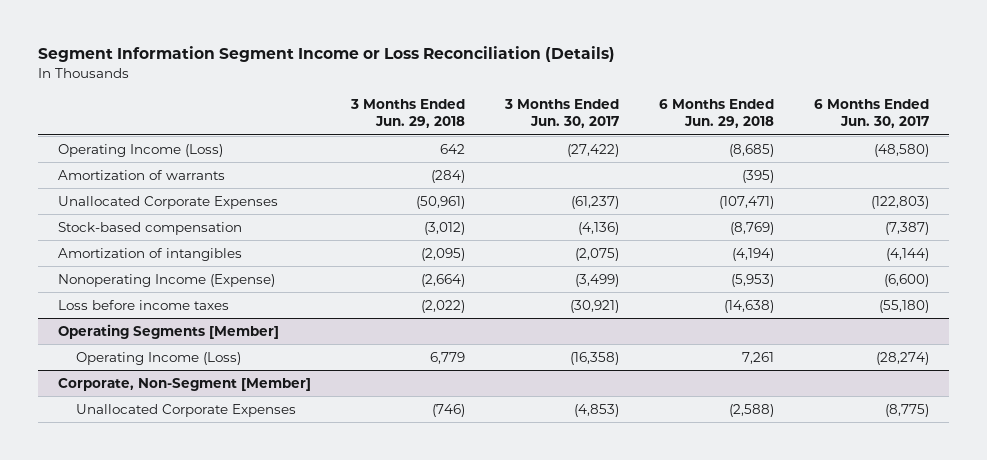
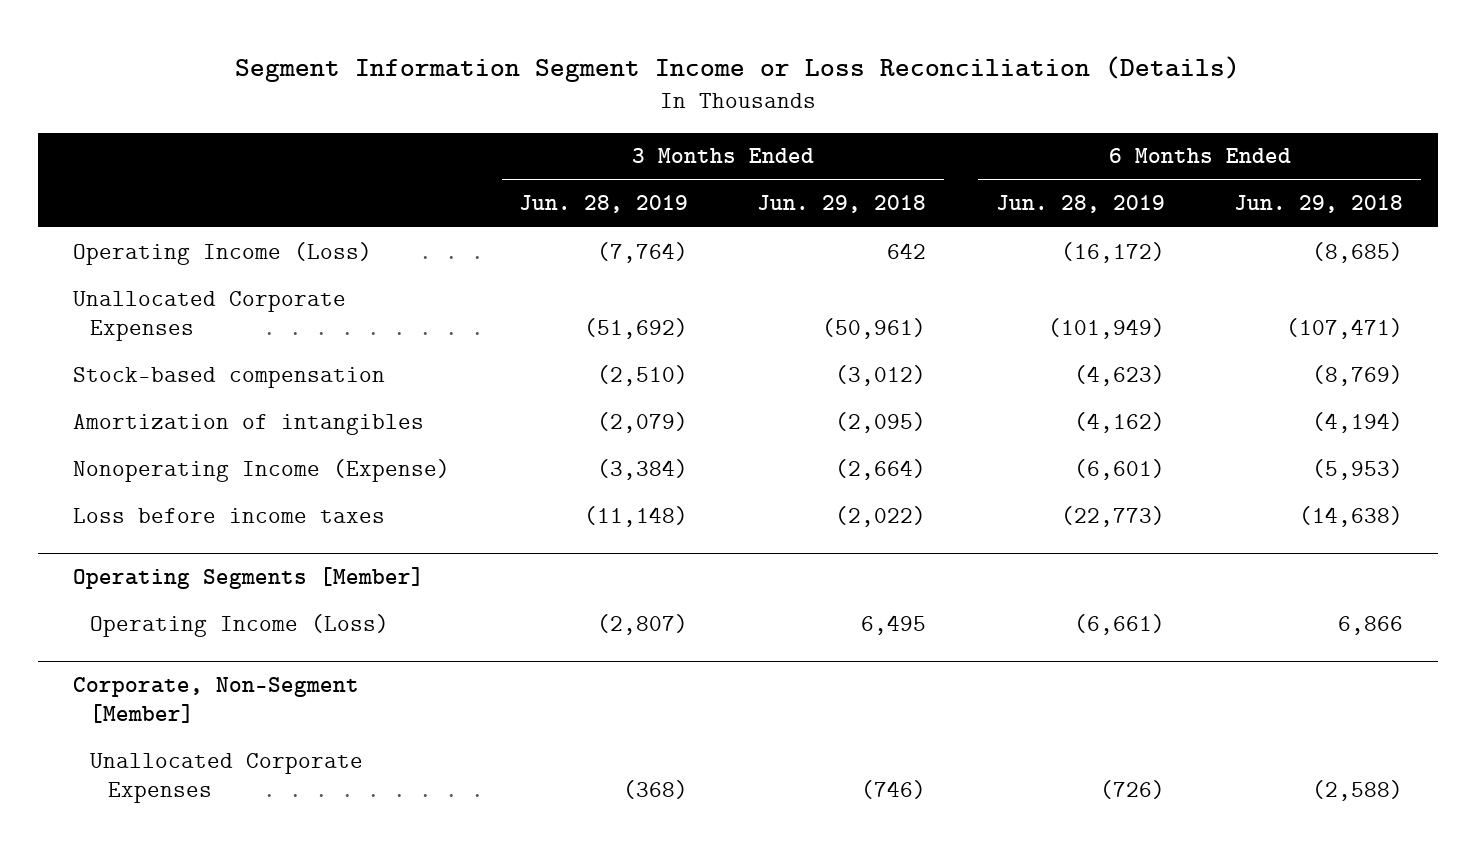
[503,99,619,129] 3 Months Ended Jun. 30, 2017 -> none
[813,99,929,129] 6 Months Ended Jun. 30, 2017 -> none
none -> [519,195,689,214] Jun. 28, 2019
none -> [995,195,1165,214] Jun. 28, 2019
[58,169,226,180] Amortization of warrants -> none
[430,351,466,364] 6,779 -> [861,614,927,635] 6,495
[741,351,774,364] 7,261 -> [1338,615,1404,635] 6,866

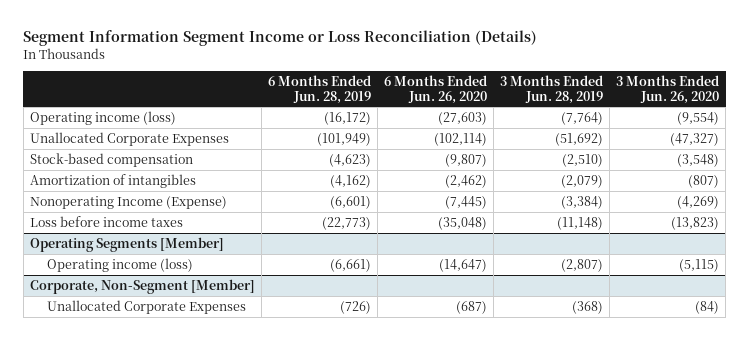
[757,195,927,214] Jun. 29, 2018 -> none
[1234,195,1404,214] Jun. 29, 2018 -> none
none -> [384,75,488,104] 6 Months Ended Jun. 26, 2020
none -> [616,75,720,104] 3 Months Ended Jun. 26, 2020
[72,241,372,265] Operating Income (Loss) -> [29,110,176,125] Operating income (loss)
[90,613,390,637] Operating Income (Loss) -> [46,257,193,272] Operating income (loss)

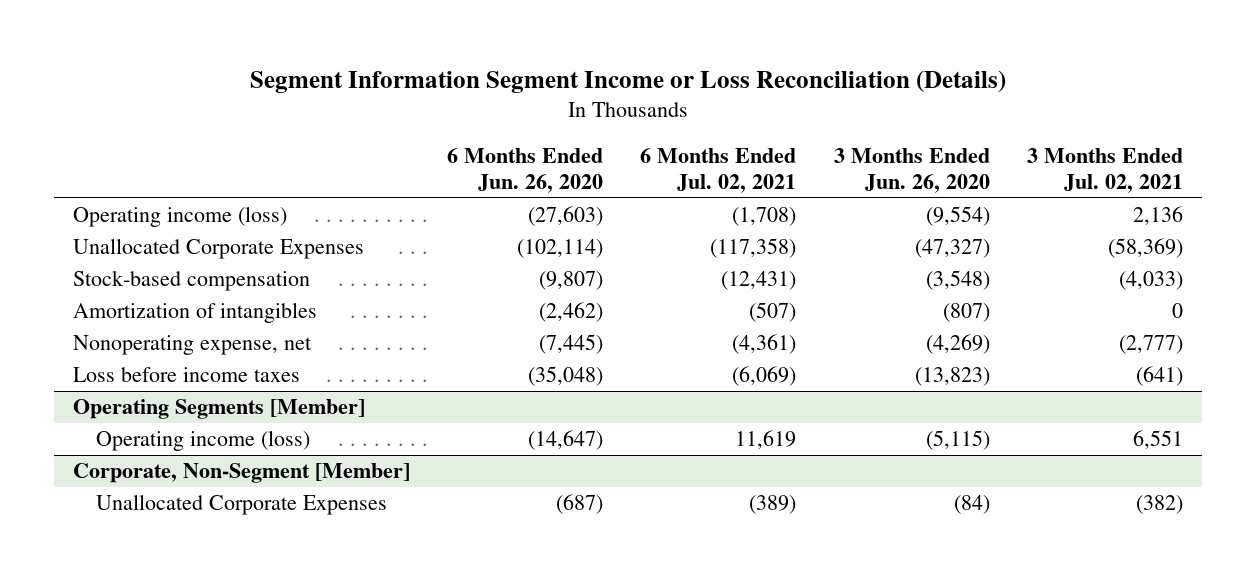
[267,75,371,104] 6 Months Ended Jun. 28, 2019 -> none
[500,75,604,104] 3 Months Ended Jun. 28, 2019 -> none
none -> [640,147,797,193] 6 Months Ended Jul. 02, 2021
none -> [1027,147,1184,193] 3 Months Ended Jul. 02, 2021
[29,195,227,209] Nonoperating Income (Expense) -> [72,335,312,356] Nonoperating expense, net

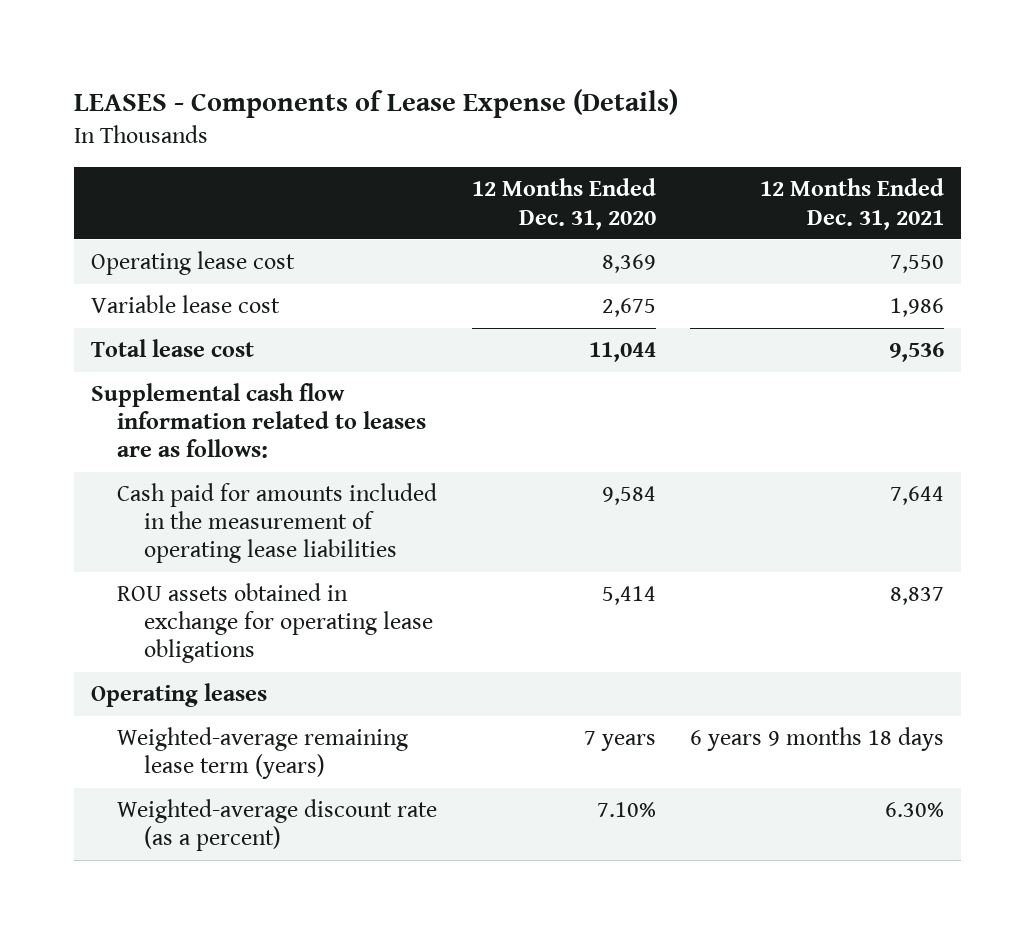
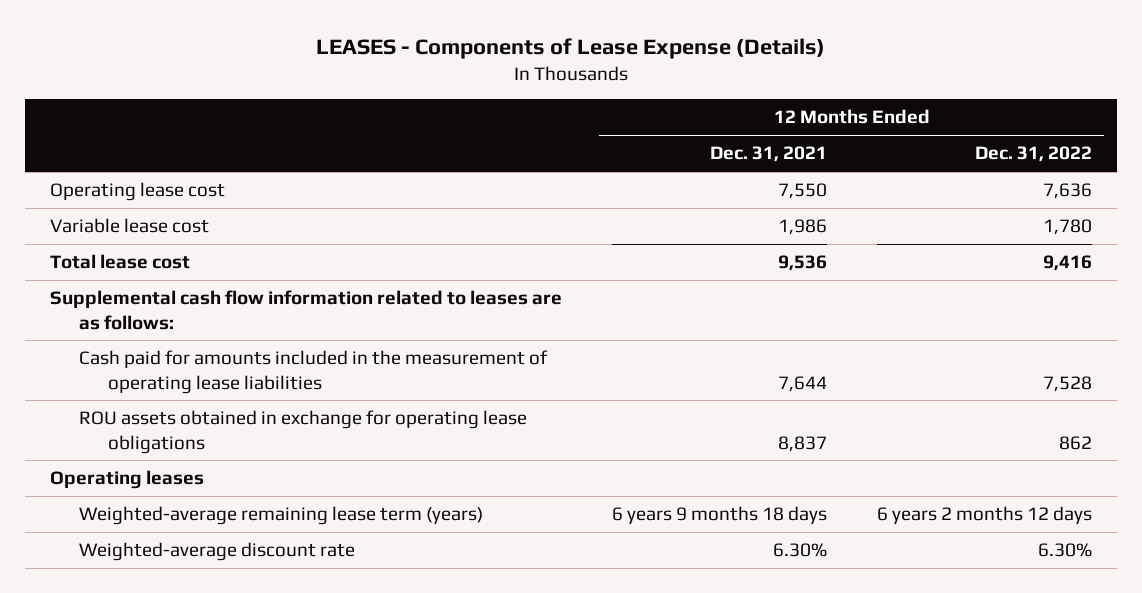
[471,178,656,230] 12 Months Ended Dec. 31, 2020 -> none
none -> [974,146,1092,163] Dec. 31, 2022
[117,799,438,852] Weighted-average discount rate (as a percent) -> [79,542,356,562] Weighted-average discount rate

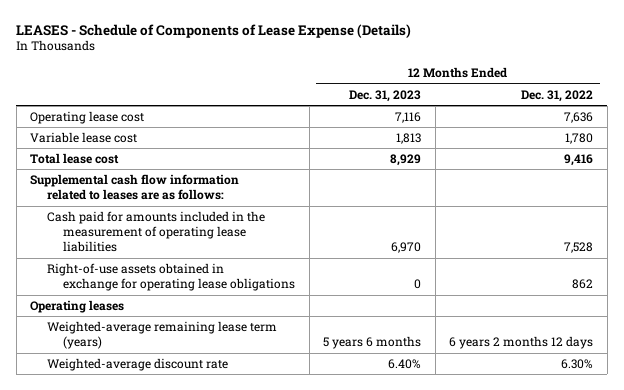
[315,38,825,60] LEASES - Components of Lease Expense (Details) -> [16,23,412,38] LEASES - Schedule of Components of Lease Expense (Details)
[709,146,827,163] Dec. 31, 2021 -> none
none -> [349,89,422,102] Dec. 31, 2023
[79,410,528,454] ROU assets obtained in exchange for operating lease obligations -> [46,262,296,292] Right-of-use assets obtained in exchange for operating lease obligations

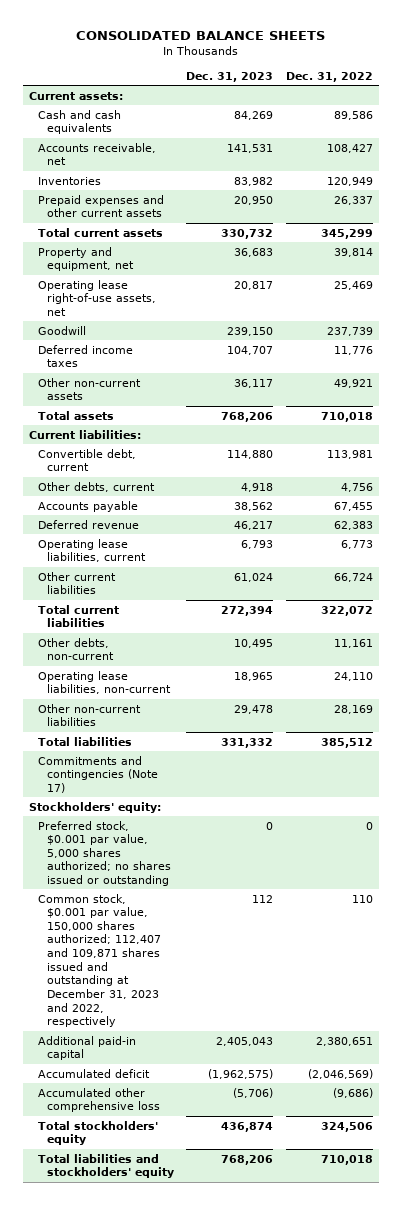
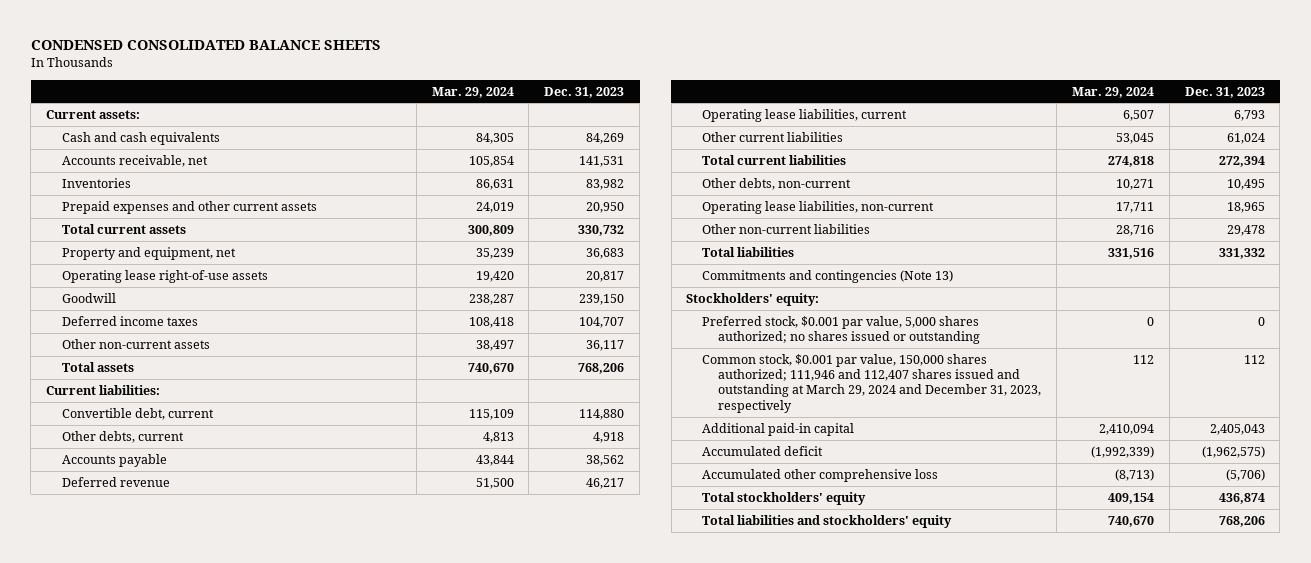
[75,31,325,41] CONSOLIDATED BALANCE SHEETS -> [30,40,381,51] CONDENSED CONSOLIDATED BALANCE SHEETS
[285,71,373,82] Dec. 31, 2022 -> none
none -> [431,86,514,98] Mar. 29, 2024
[38,279,157,316] Operating lease right-of-use assets, net -> [61,269,268,283] Operating lease right-of-use assets
[38,755,159,793] Commitments and contingencies (Note 17) -> [702,269,954,283] Commitments and contingencies (Note 13)
[38,893,162,1028] Common stock, $0.001 par value, 150,000 shares authorized; 112,407 and 109,871 shares issued and outstanding at December 31, 2023 and 2022, respectively -> [702,353,1042,413] Common stock, $0.001 par value, 150,000 shares authorized; 111,946 and 112,407 shares issued and outstanding at March 29, 2024 and December 31, 2023, respectively

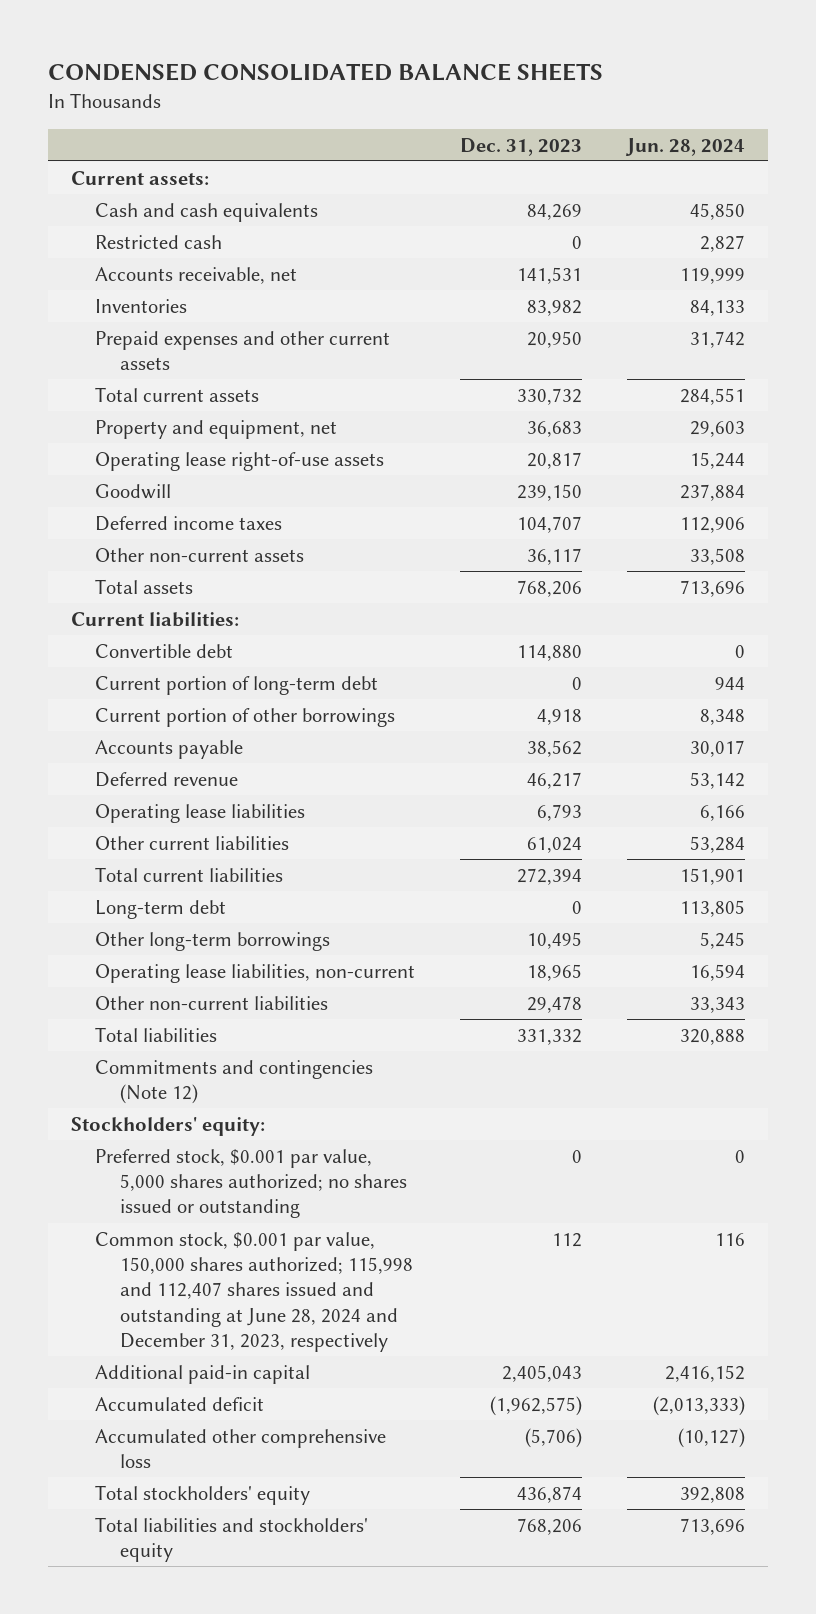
[431,86,514,98] Mar. 29, 2024 -> none
none -> [625,137,746,156] Jun. 28, 2024
none -> [95,234,223,249] Restricted cash
[61,407,214,420] Convertible debt, current -> [95,643,234,658] Convertible debt
none -> [95,675,379,695] Current portion of long-term debt
[61,430,184,443] Other debts, current -> [95,707,396,727] Current portion of other borrowings
[702,108,908,122] Operating lease liabilities, current -> [95,803,306,823] Operating lease liabilities
none -> [95,899,227,919] Long-term debt
[702,177,852,190] Other debts, non-current -> [95,931,331,951] Other long-term borrowings
[702,269,954,283] Commitments and contingencies (Note 13) -> [95,1059,374,1105] Commitments and contingencies (Note 12)
[702,353,1042,413] Common stock, $0.001 par value, 150,000 shares authorized; 111,946 and 112,407 shares issued and outstanding at March 29, 2024 and December 31, 2023, respectively -> [95,1231,413,1353] Common stock, $0.001 par value, 150,000 shares authorized; 115,998 and 112,407 shares issued and outstanding at June 28, 2024 and December 31, 2023, respectively

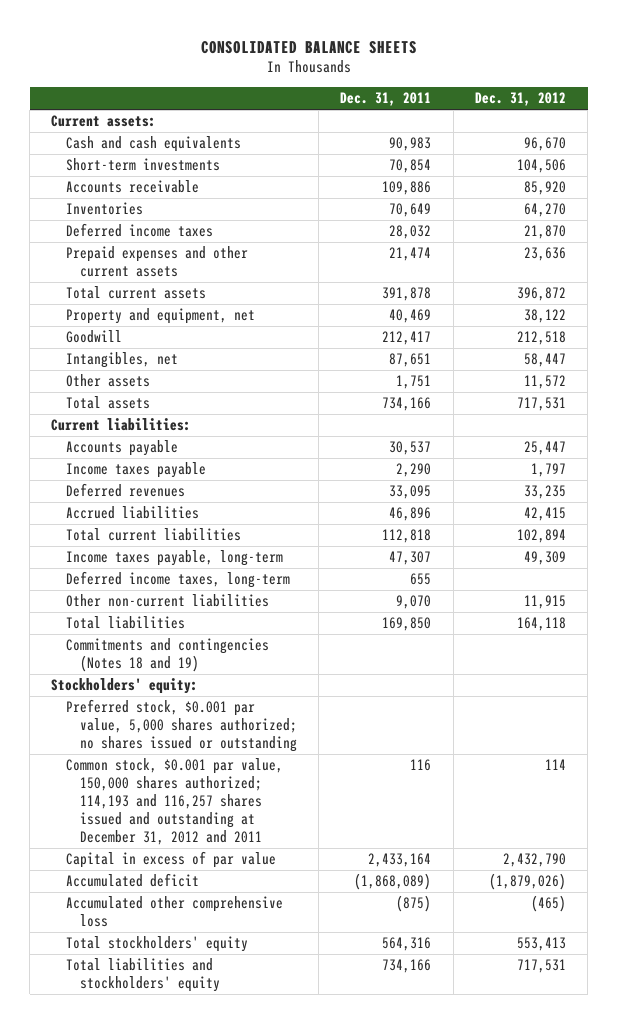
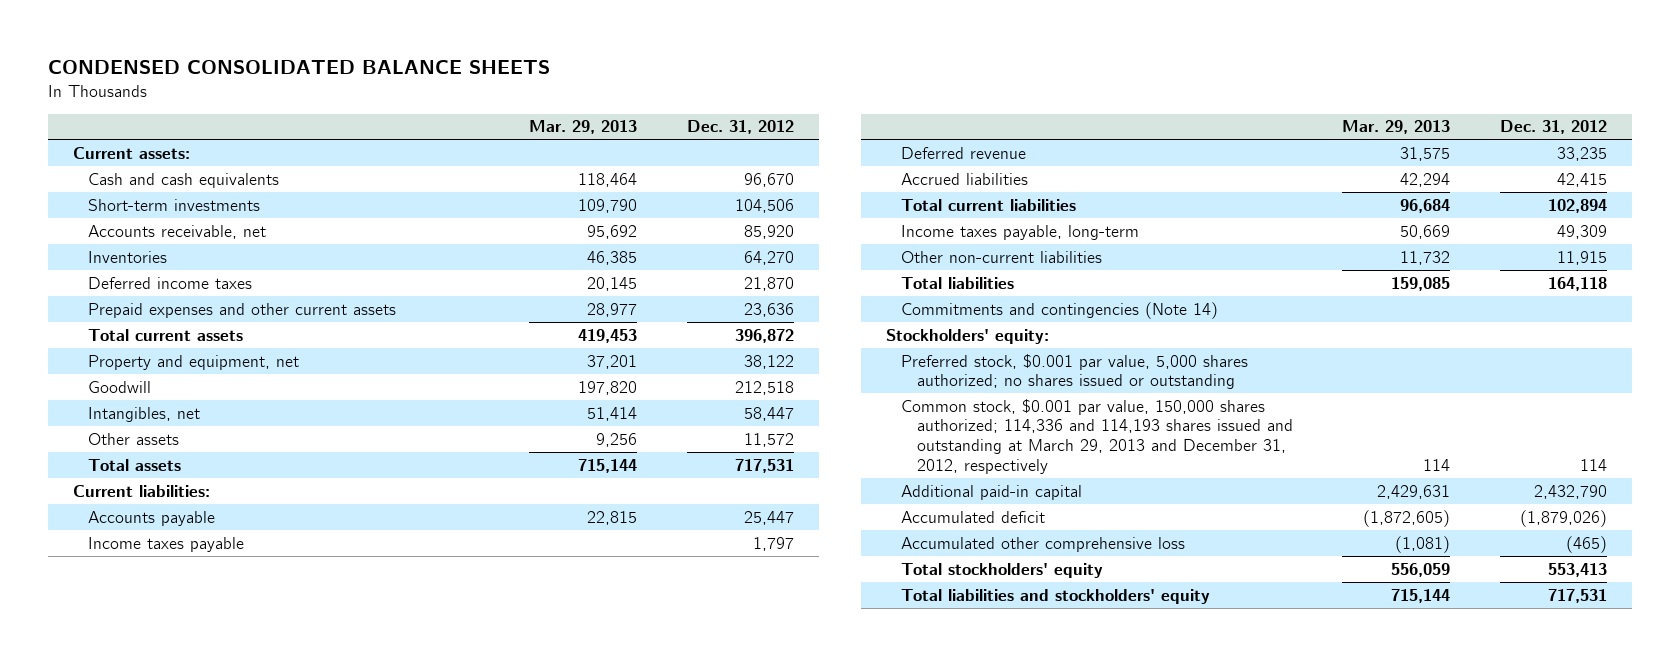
[200,40,417,54] CONSOLIDATED BALANCE SHEETS -> [47,60,550,75] CONDENSED CONSOLIDATED BALANCE SHEETS
[340,92,432,107] Dec. 31, 2011 -> none
none -> [529,120,638,135] Mar. 29, 2013
[65,180,199,194] Accounts receivable -> [88,224,267,239] Accounts receivable, net
[65,483,185,498] Deferred revenues -> [901,146,1027,159] Deferred revenue
[65,571,290,589] Deferred income taxes, long-term -> none
[65,638,269,673] Commitments and contingencies (Notes 18 and 19) -> [901,301,1219,319] Commitments and contingencies (Note 14)
[65,758,283,846] Common stock, $0.001 par value, 150,000 shares authorized; 114,193 and 116,257 shares issued and outstanding at December 31, 2012 and 2011 -> [901,398,1293,474] Common stock, $0.001 par value, 150,000 shares authorized; 114,336 and 114,193 shares issued and outstanding at March 29, 2013 and December 31, 2012, respectively
[65,851,276,869] Capital in excess of par value -> [901,484,1083,500] Additional paid-in capital

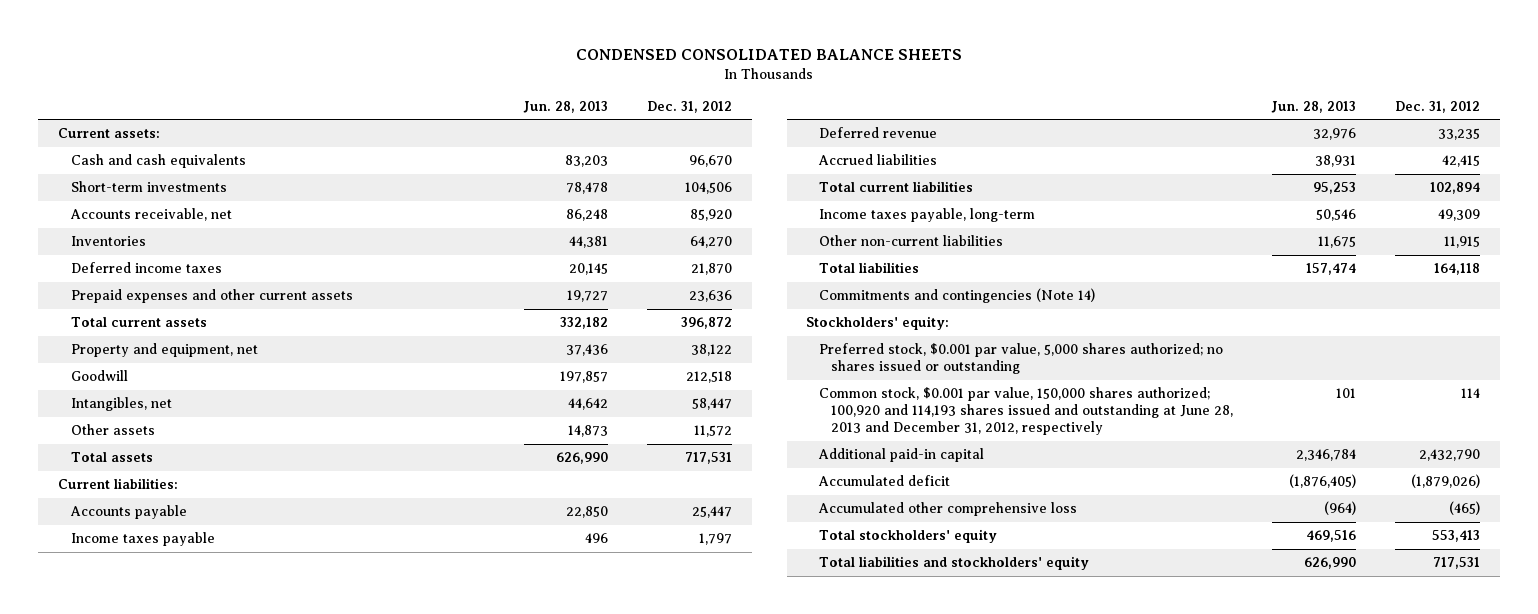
[529,120,638,135] Mar. 29, 2013 -> none
none -> [523,100,609,113] Jun. 28, 2013
[901,398,1293,474] Common stock, $0.001 par value, 150,000 shares authorized; 114,336 and 114,193 shares issued and outstanding at March 29, 2013 and December 31, 2012, respectively -> [818,387,1234,436] Common stock, $0.001 par value, 150,000 shares authorized; 100,920 and 114,193 shares issued and outstanding at June 28, 2013 and December 31, 2012, respectively

